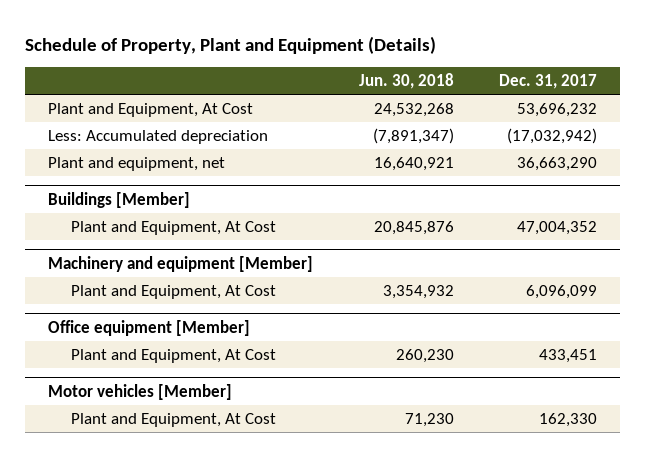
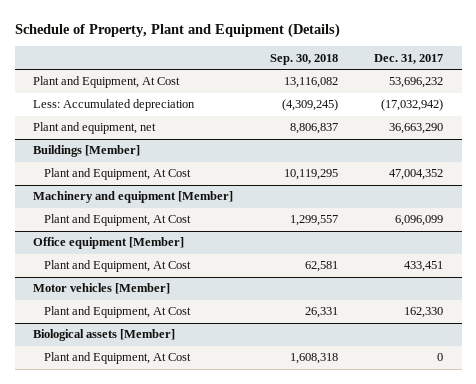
[358,72,454,89] Jun. 30, 2018 -> none
none -> [269,53,338,65] Sep. 30, 2018
none -> [32,329,175,342] Biological assets [Member]
none -> [43,352,191,365] Plant and Equipment, At Cost

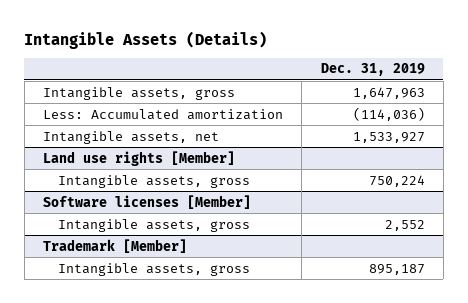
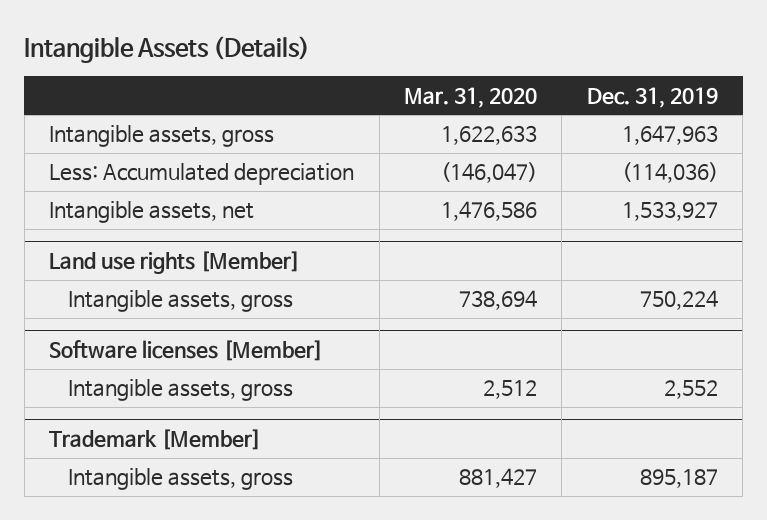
none -> [403,86,537,108] Mar. 31, 2020
[43,108,284,120] Less: Accumulated amortization -> [49,163,355,186] Less: Accumulated depreciation

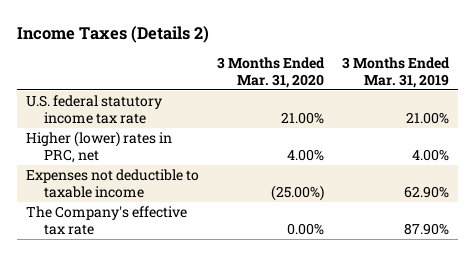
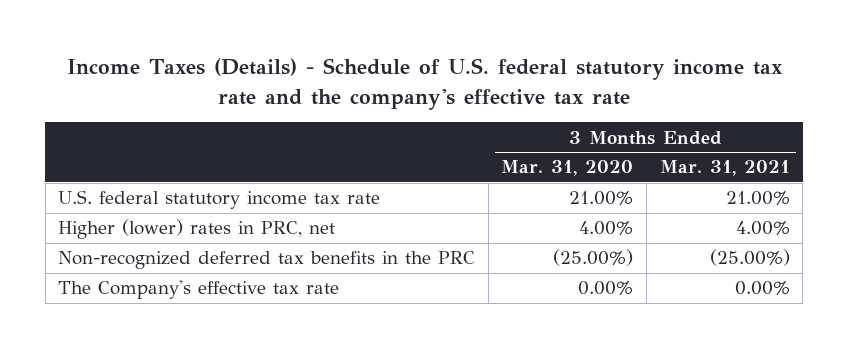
[16,25,209,43] Income Taxes (Details 2) -> [66,58,783,110] Income Taxes (Details) - Schedule of U.S. federal statutory income tax rate and the company's effective tax rate
[341,57,450,88] 3 Months Ended Mar. 31, 2019 -> none
none -> [659,160,790,177] Mar. 31, 2021
[25,169,199,199] Expenses not deductible to taxable income -> [58,251,476,270] Non-recognized deferred tax benefits in the PRC

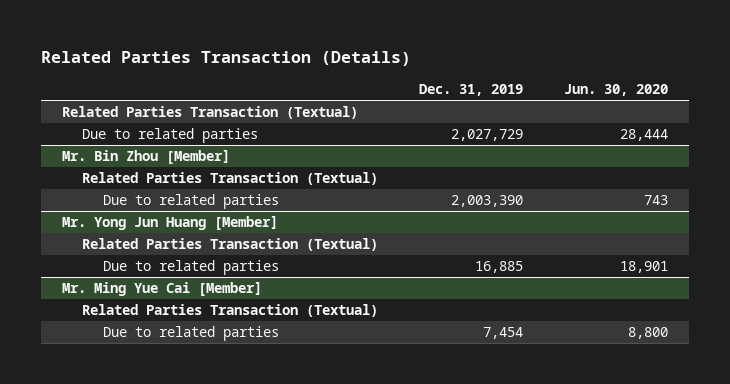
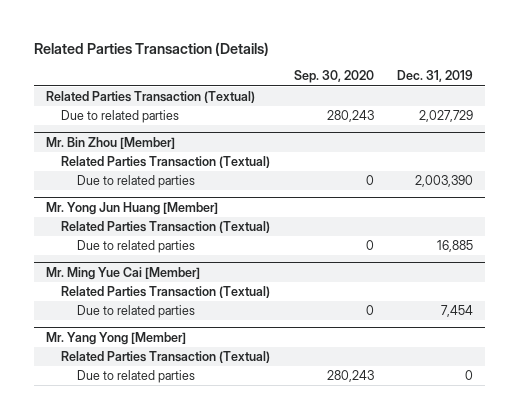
[564,83,669,96] Jun. 30, 2020 -> none
none -> [293,70,374,84] Sep. 30, 2020
none -> [46,332,187,346] Mr. Yang Yong [Member]
none -> [61,351,271,364] Related Parties Transaction (Textual)
none -> [76,370,195,384] Due to related parties

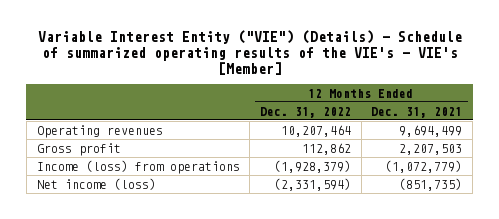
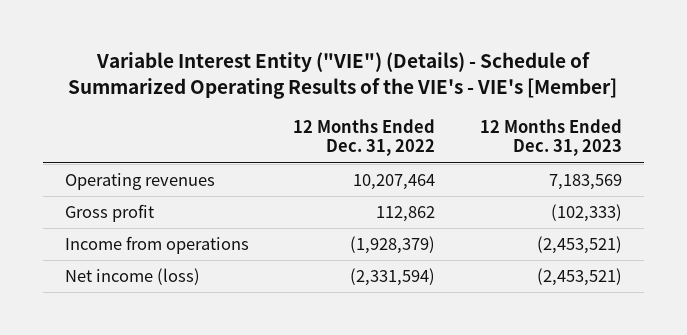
[37,30,462,75] Variable Interest Entity ("VIE") (Details) - Schedule of summarized operating results of the VIE's - VIE's [Member] -> [68,52,618,99] Variable Interest Entity ("VIE") (Details) - Schedule of Summarized Operating Results of the VIE's - VIE's [Member]
[371,106,463,118] Dec. 31, 2021 -> none
none -> [479,118,622,157] 12 Months Ended Dec. 31, 2023
[36,159,240,174] Income (loss) from operations -> [64,236,249,255] Income from operations

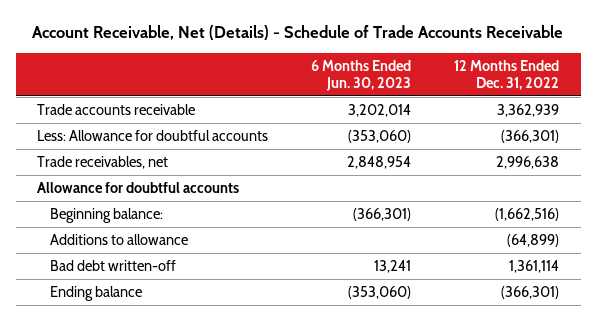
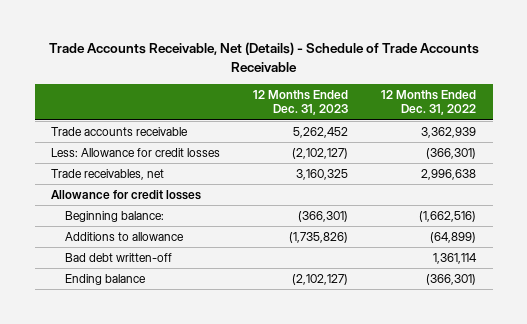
[32,25,564,41] Account Receivable, Net (Details) - Schedule of Trade Accounts Receivable -> [48,42,479,72] Trade Accounts Receivable, Net (Details) - Schedule of Trade Accounts Receivable
[311,59,412,91] 6 Months Ended Jun. 30, 2023 -> none
none -> [253,89,349,116] 12 Months Ended Dec. 31, 2023
[37,130,269,142] Less: Allowance for doubtful accounts -> [51,148,221,158] Less: Allowance for credit losses
[37,182,240,194] Allowance for doubtful accounts -> none
none -> [51,190,202,201] Allowance for credit losses

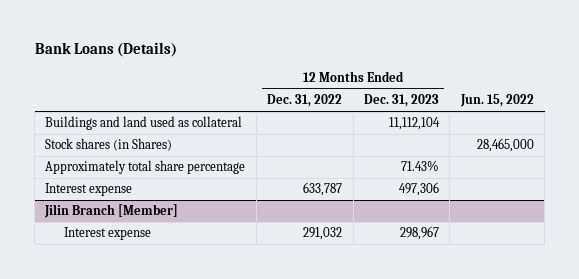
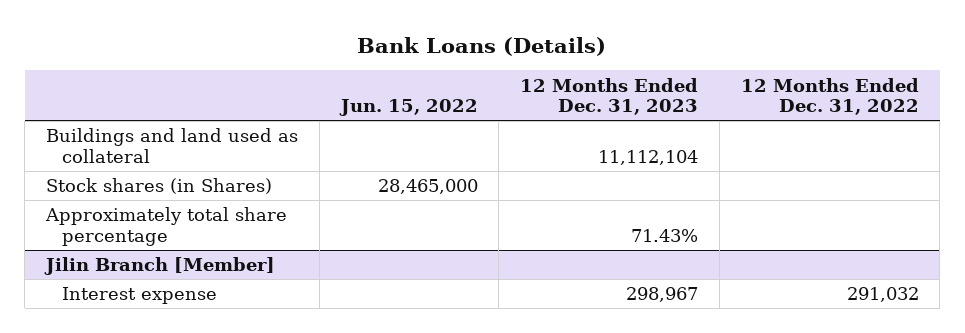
[45,183,133,197] Interest expense -> none

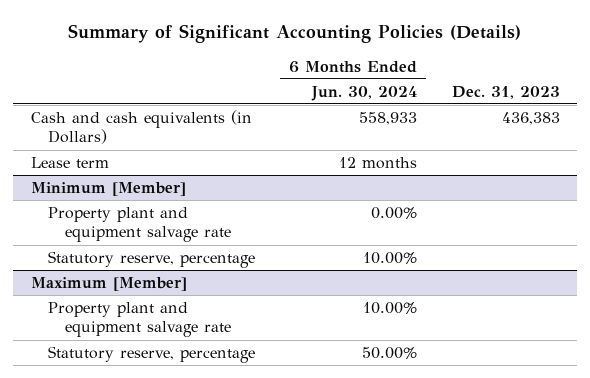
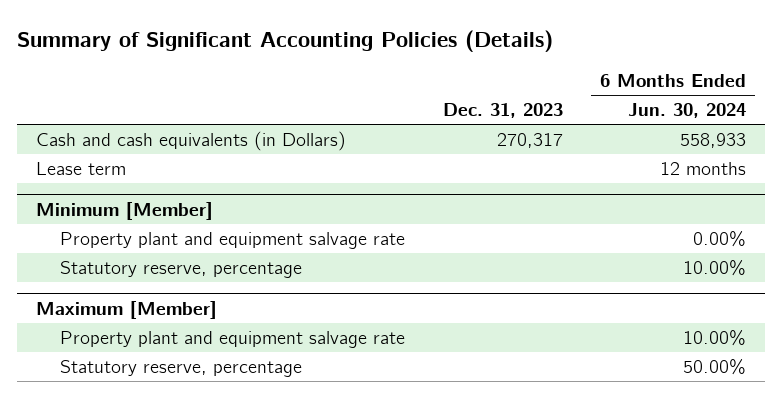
[501,111,560,125] 436,383 -> [496,133,563,149] 270,317

